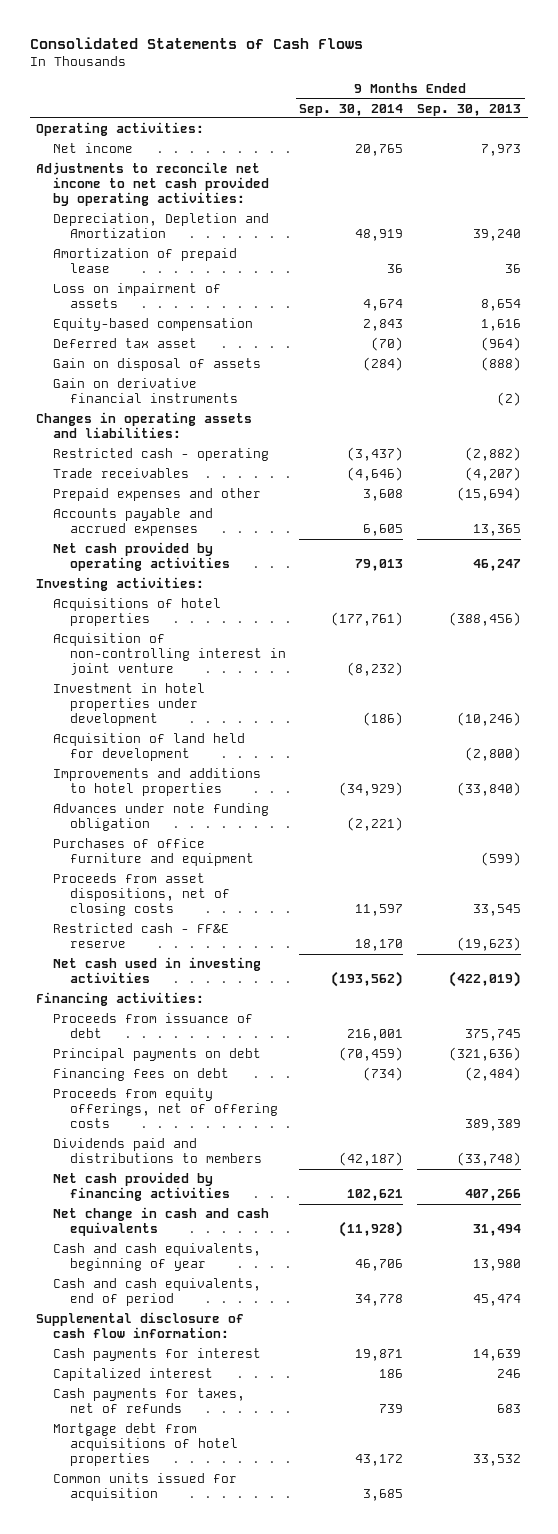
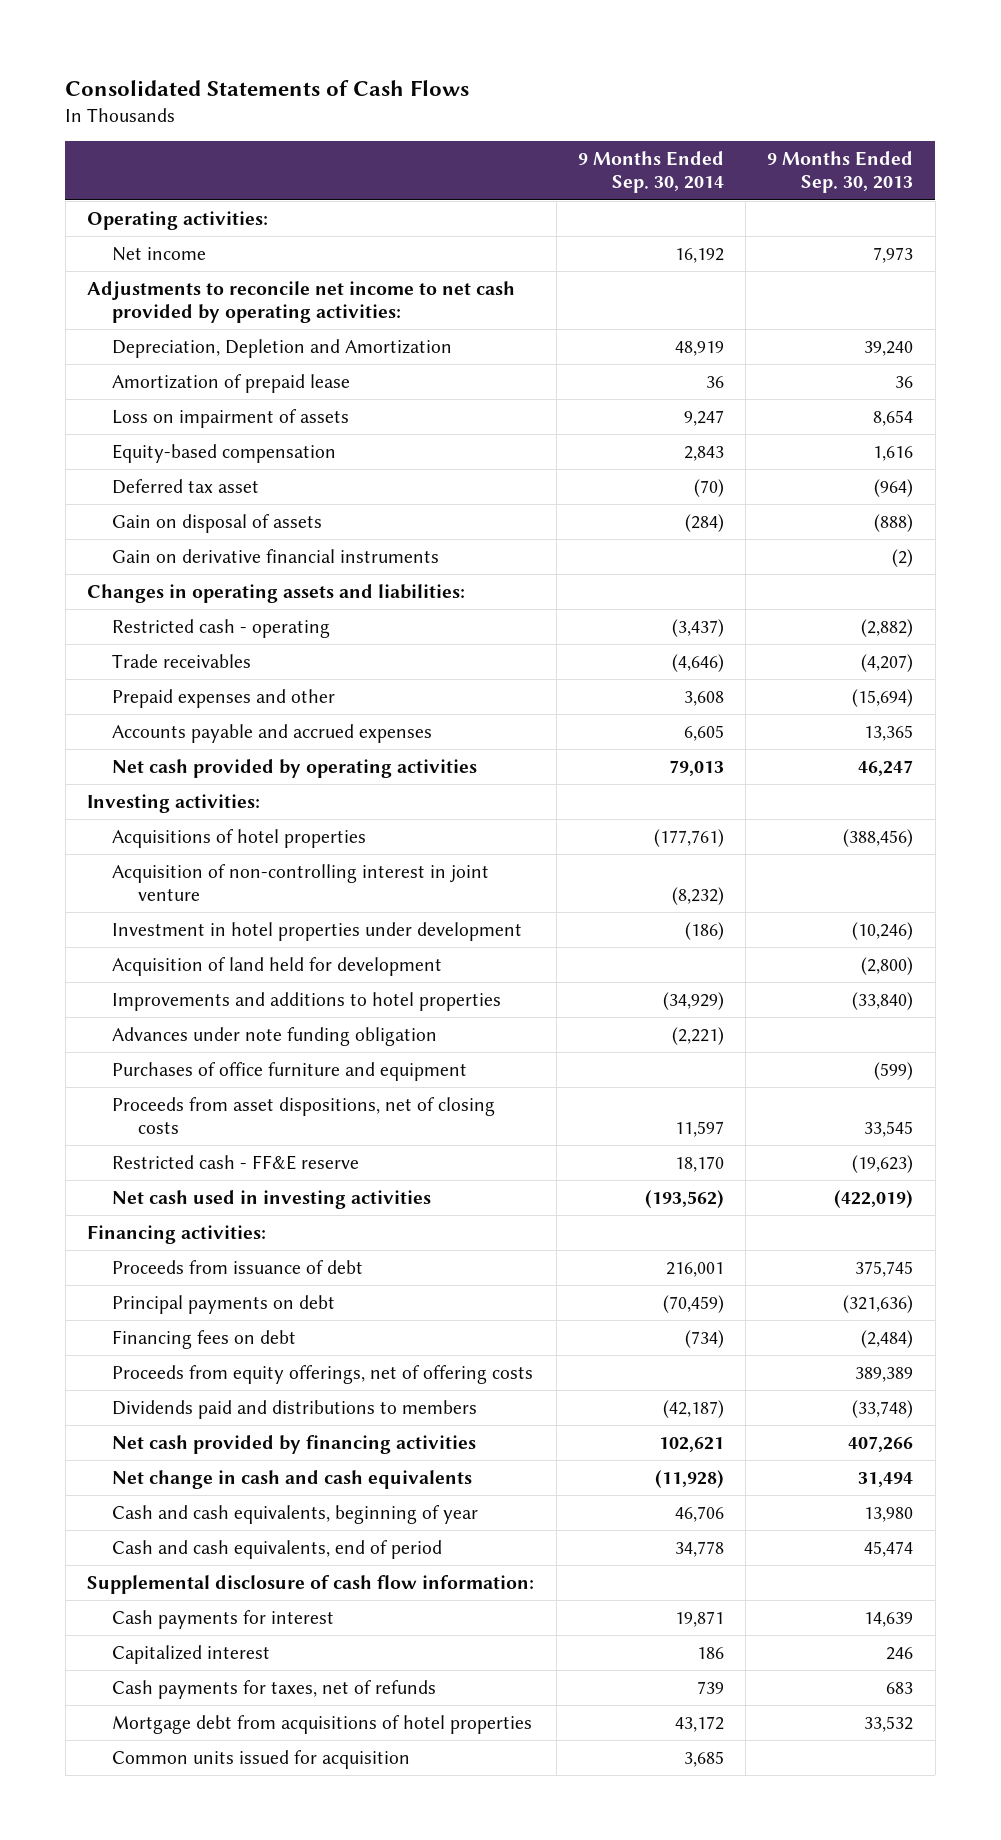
[355,144,404,157] 20,765 -> [674,247,724,263] 16,192
[363,299,404,312] 4,674 -> [683,409,724,426] 9,247

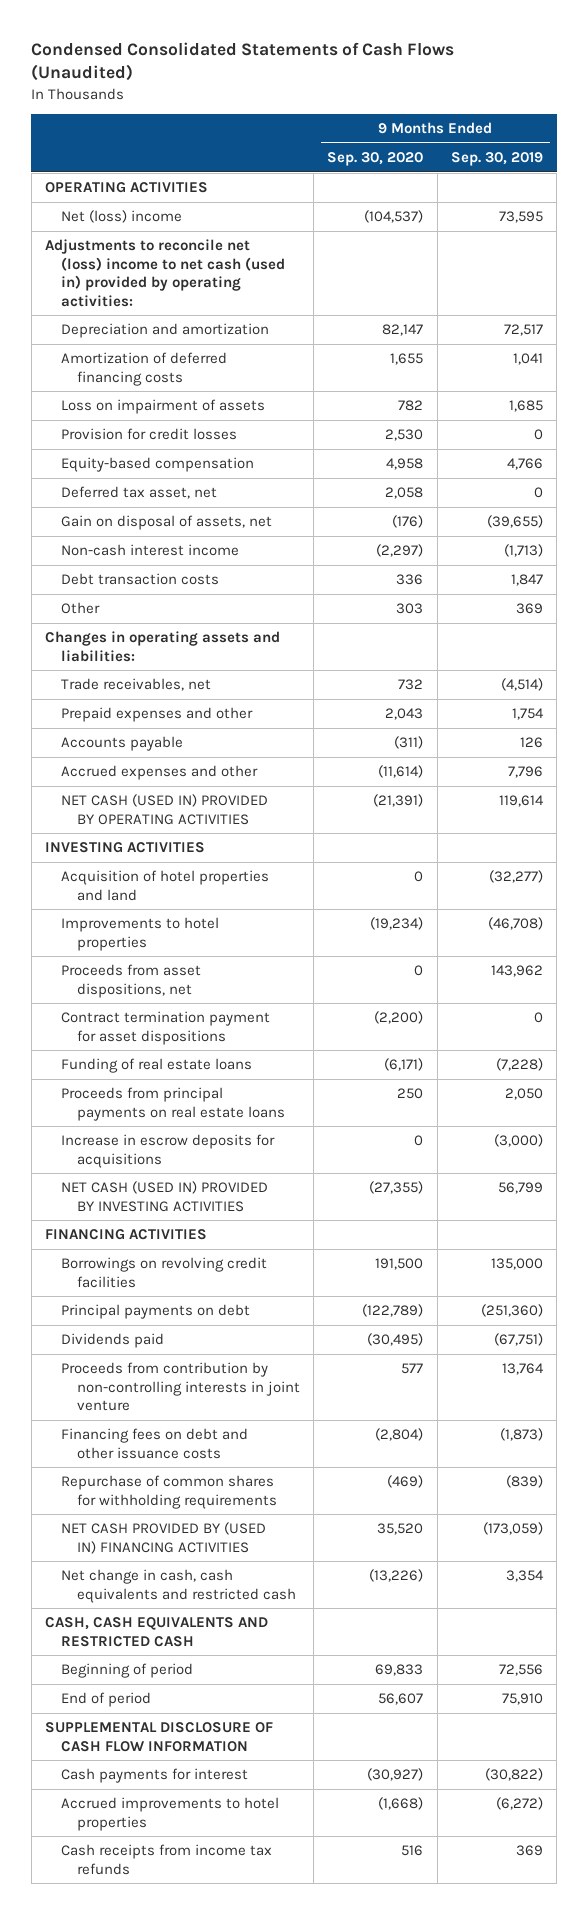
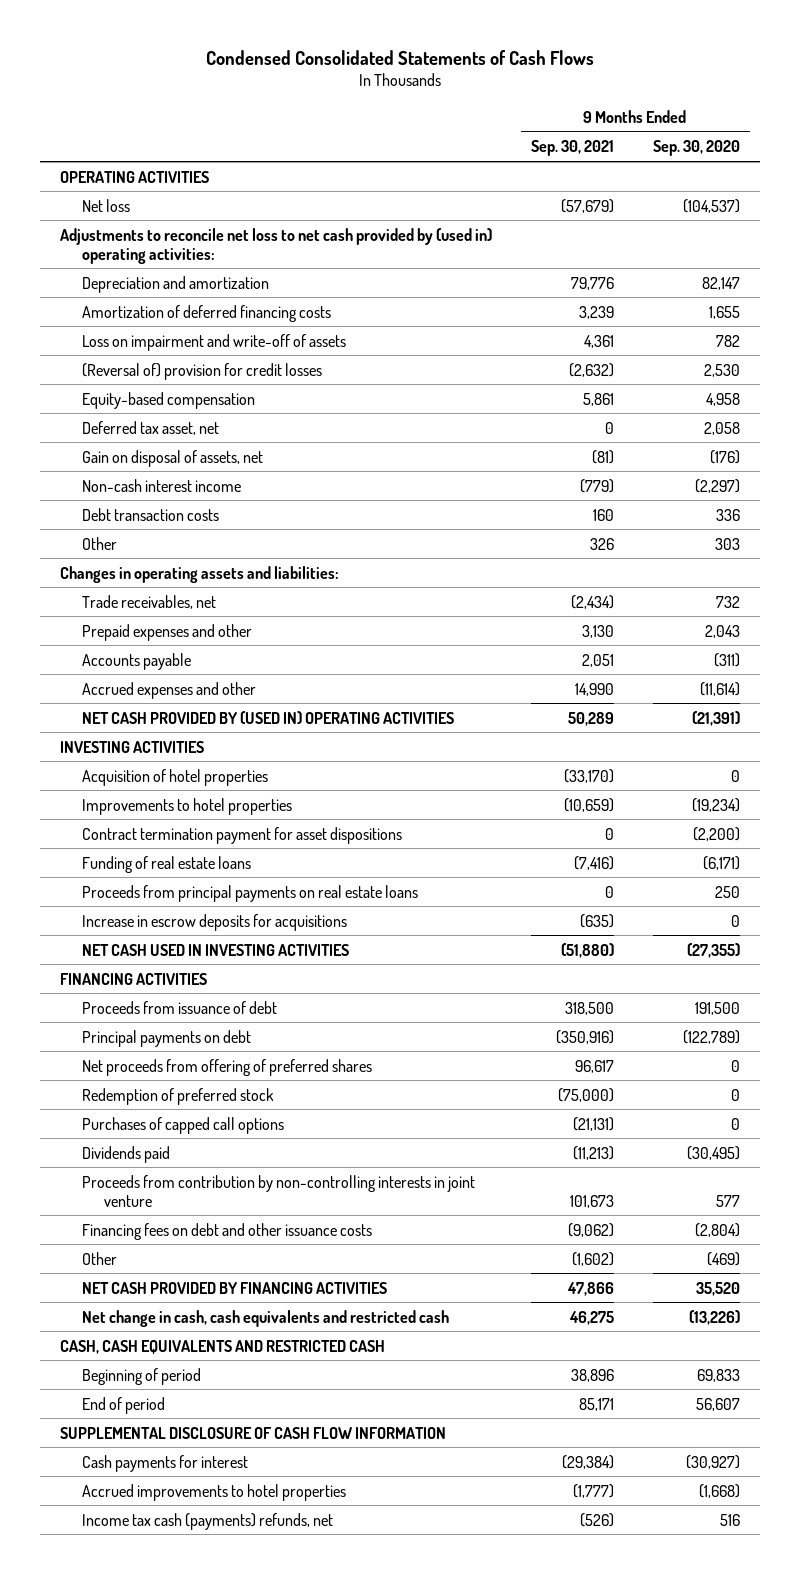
[31,41,455,82] Condensed Consolidated Statements of Cash Flows (Unaudited) -> [205,49,594,65] Condensed Consolidated Statements of Cash Flows
[450,151,543,166] Sep. 30, 2019 -> none
none -> [530,140,614,157] Sep. 30, 2021
[61,210,183,224] Net (loss) income -> [81,198,130,212] Net loss
[45,239,286,307] Adjustments to reconcile net (loss) income to net cash (used in) provided by operating activities: -> [59,227,492,264] Adjustments to reconcile net loss to net cash provided by (used in) operating activities:
[61,399,266,415] Loss on impairment of assets -> [81,333,346,351] Loss on impairment and write-off of assets
[61,428,238,441] Provision for credit losses -> [81,362,322,380] (Reversal of) provision for credit losses
[61,794,269,825] NET CASH (USED IN) PROVIDED BY OPERATING ACTIVITIES -> [81,710,454,724] NET CASH PROVIDED BY (USED IN) OPERATING ACTIVITIES
[61,870,270,901] Acquisition of hotel properties and land -> [81,768,268,786] Acquisition of hotel properties
[61,964,202,998] Proceeds from asset dispositions, net -> none
[61,1181,269,1212] NET CASH (USED IN) PROVIDED BY INVESTING ACTIVITIES -> [81,943,349,956] NET CASH USED IN INVESTING ACTIVITIES
[61,1257,268,1288] Borrowings on revolving credit facilities -> [81,1000,277,1014] Proceeds from issuance of debt
none -> [81,1058,372,1076] Net proceeds from offering of preferred shares
none -> [81,1087,274,1105] Redemption of preferred stock
none -> [81,1116,284,1134] Purchases of capped call options
[61,1475,277,1509] Repurchase of common shares for withholding requirements -> [81,1251,117,1265] Other
[61,1522,267,1554] NET CASH PROVIDED BY (USED IN) FINANCING ACTIVITIES -> [81,1281,387,1294] NET CASH PROVIDED BY FINANCING ACTIVITIES
[61,1844,273,1875] Cash receipts from income tax refunds -> [81,1512,333,1530] Income tax cash (payments) refunds, net

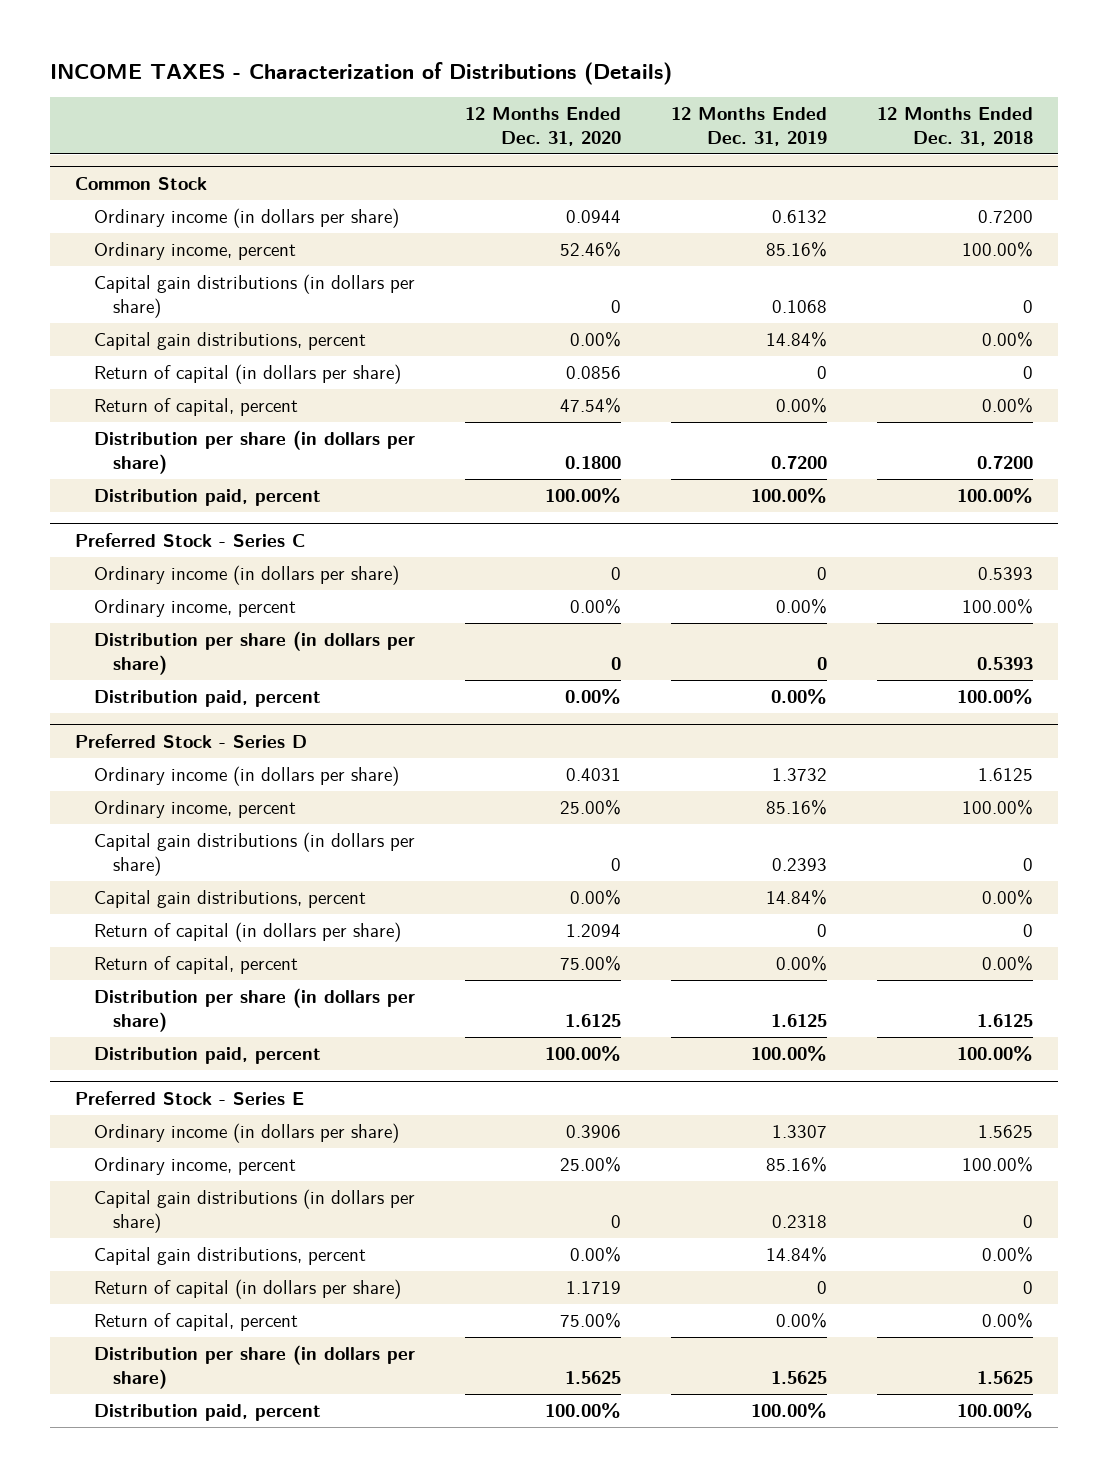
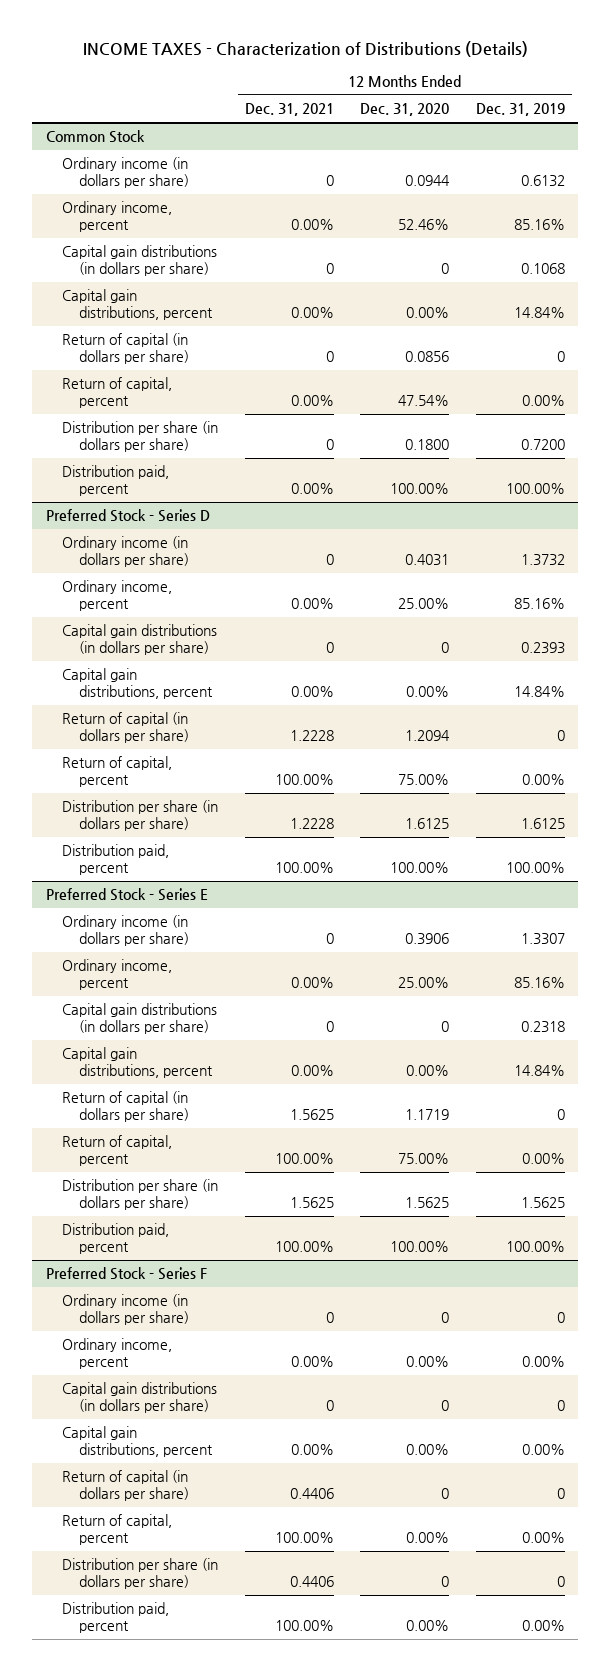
[877,107,1034,146] 12 Months Ended Dec. 31, 2018 -> none
none -> [244,103,334,117] Dec. 31, 2021
[74,532,305,547] Preferred Stock - Series C -> none
[94,564,400,585] Ordinary income (in dollars per share) -> none
[94,598,297,617] Ordinary income, percent -> none
[94,630,416,675] Distribution per share (in dollars per share) -> none
[94,689,322,707] Distribution paid, percent -> none
none -> [45,1267,207,1281] Preferred Stock - Series F
none -> [62,1294,189,1326] Ordinary income (in dollars per share)
none -> [62,1338,173,1370] Ordinary income, percent
none -> [62,1382,218,1414] Capital gain distributions (in dollars per share)
none -> [62,1426,213,1458] Capital gain distributions, percent
none -> [62,1470,189,1502] Return of capital (in dollars per share)
none -> [62,1514,173,1546] Return of capital, percent
none -> [62,1558,219,1590] Distribution per share (in dollars per share)
none -> [62,1602,170,1634] Distribution paid, percent

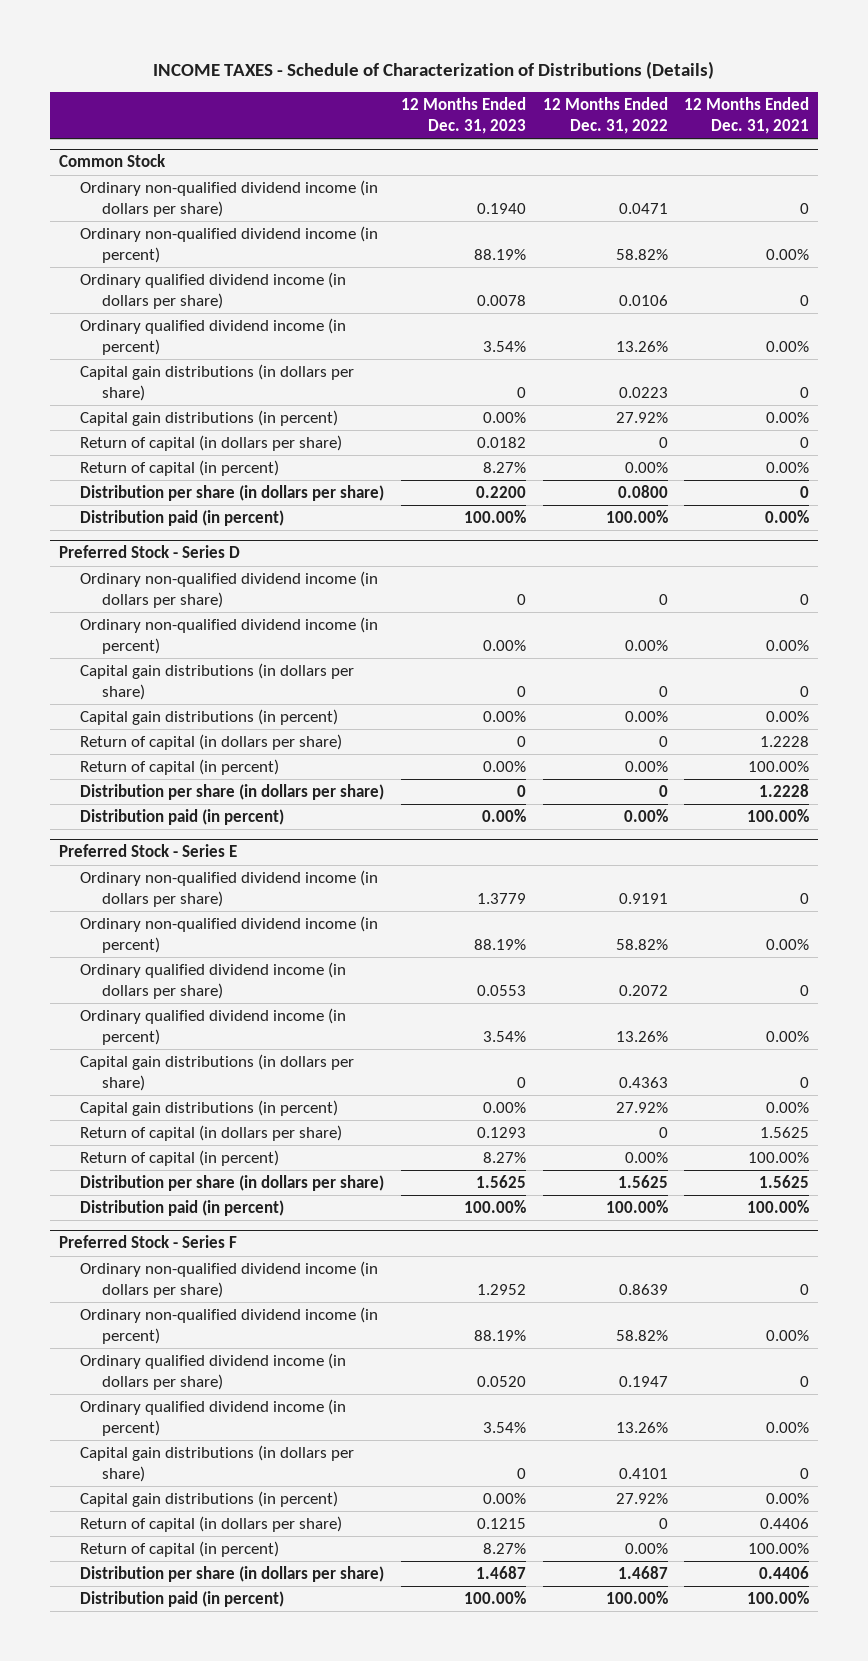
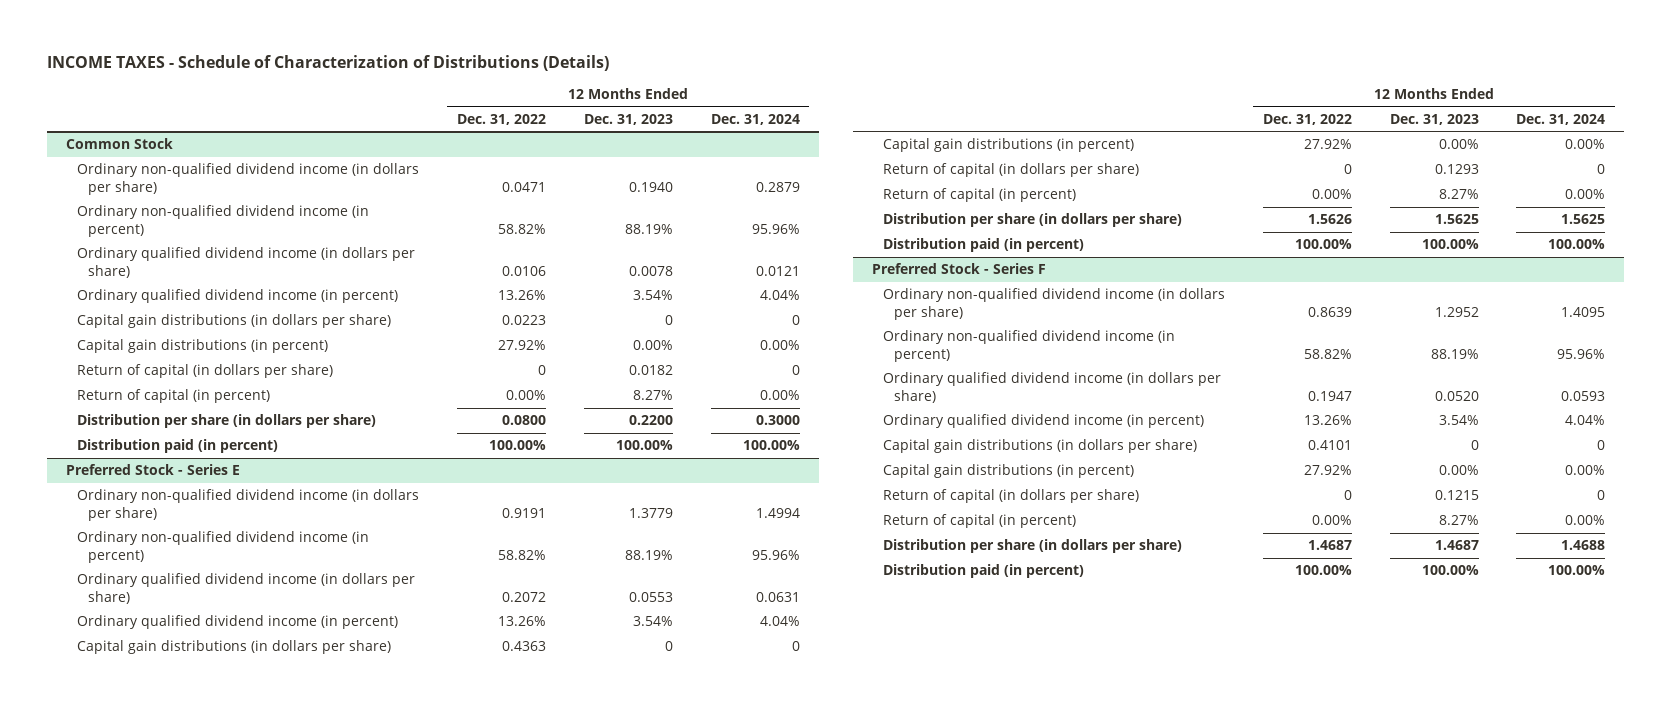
[684,97,810,134] 12 Months Ended Dec. 31, 2021 -> none
none -> [710,113,800,125] Dec. 31, 2024
[58,545,240,559] Preferred Stock - Series D -> none
[80,570,379,608] Ordinary non-qualified dividend income (in dollars per share) -> none
[80,616,379,654] Ordinary non-qualified dividend income (in percent) -> none
[80,662,355,700] Capital gain distributions (in dollars per share) -> none
[80,708,339,725] Capital gain distributions (in percent) -> none
[80,733,343,750] Return of capital (in dollars per share) -> none
[80,758,280,775] Return of capital (in percent) -> none
[80,783,385,800] Distribution per share (in dollars per share) -> none
[80,808,285,825] Distribution paid (in percent) -> none
[617,1174,668,1188] 1.5625 -> [1307,214,1352,225] 1.5626

